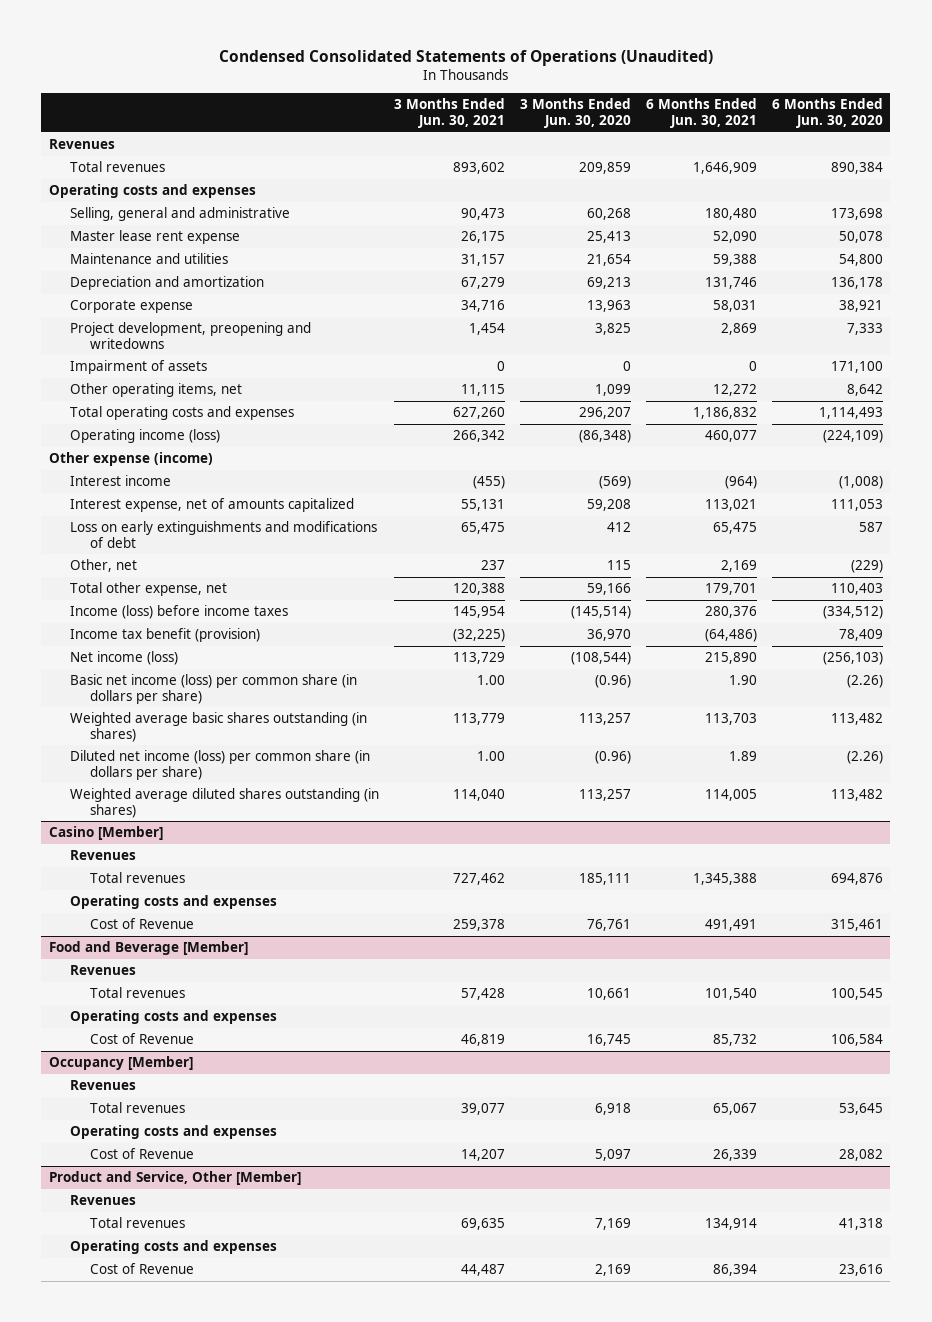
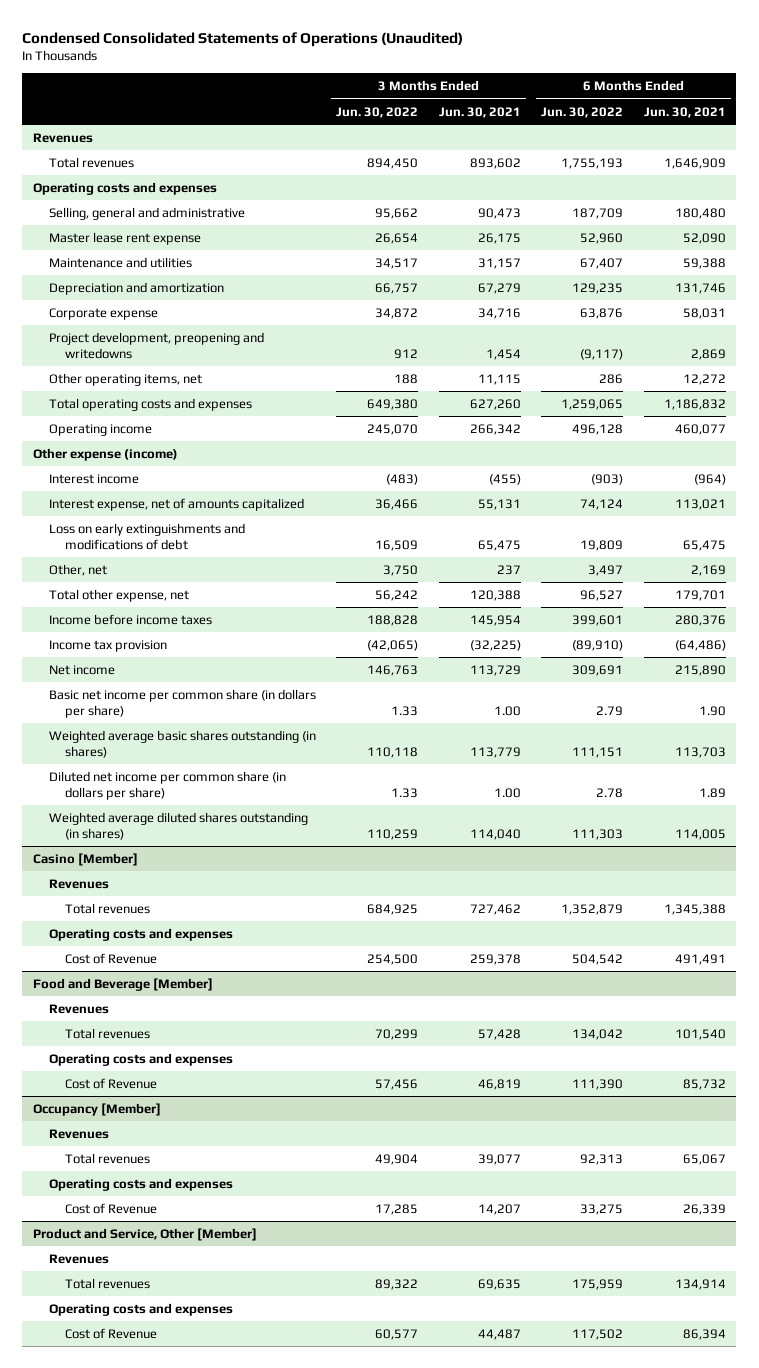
[519,98,631,128] 3 Months Ended Jun. 30, 2020 -> none
[771,98,883,128] 6 Months Ended Jun. 30, 2020 -> none
none -> [336,106,419,118] Jun. 30, 2022
none -> [541,106,624,118] Jun. 30, 2022
[69,360,207,375] Impairment of assets -> none
[69,429,220,444] Operating income (loss) -> [48,423,152,436] Operating income
[69,605,288,620] Income (loss) before income taxes -> [48,613,212,625] Income before income taxes
[69,628,260,643] Income tax benefit (provision) -> [48,639,167,652] Income tax provision
[69,651,178,666] Net income (loss) -> [48,664,115,675] Net income
[69,674,357,704] Basic net income (loss) per common share (in dollars per share) -> [48,688,316,718] Basic net income per common share (in dollars per share)
[69,750,370,780] Diluted net income (loss) per common share (in dollars per share) -> [48,770,286,800] Diluted net income per common share (in dollars per share)

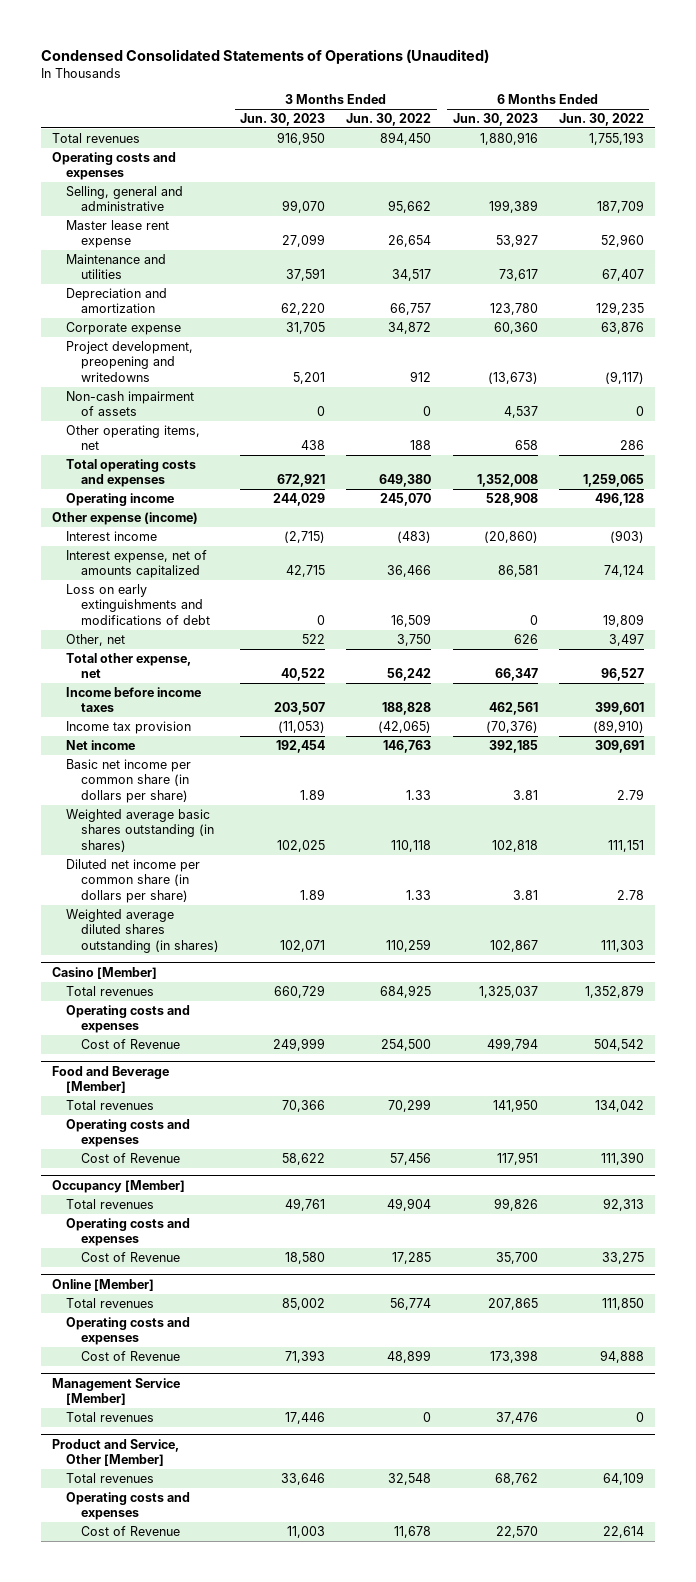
[438,106,521,118] Jun. 30, 2021 -> none
[644,106,727,118] Jun. 30, 2021 -> none
none -> [239,113,325,127] Jun. 30, 2023
none -> [452,113,538,127] Jun. 30, 2023
[32,132,93,143] Revenues -> none
none -> [66,391,195,417] Non-cash impairment of assets
[48,878,109,889] Revenues -> none
[48,1003,109,1014] Revenues -> none
[48,1128,109,1139] Revenues -> none
none -> [51,1278,154,1291] Online [Member]
none -> [66,1298,155,1309] Total revenues
none -> [66,1317,191,1346] Operating costs and expenses
none -> [80,1351,180,1362] Cost of Revenue
none -> [51,1377,180,1406] Management Service [Member]
none -> [66,1412,155,1423] Total revenues
[48,1253,109,1264] Revenues -> none
[375,1278,419,1290] 89,322 -> [388,1473,432,1486] 32,548
[572,1278,624,1290] 175,959 -> [602,1472,644,1486] 64,109
[375,1328,419,1340] 60,577 -> [394,1526,432,1539] 11,678
[572,1328,624,1340] 117,502 -> [602,1526,644,1539] 22,614

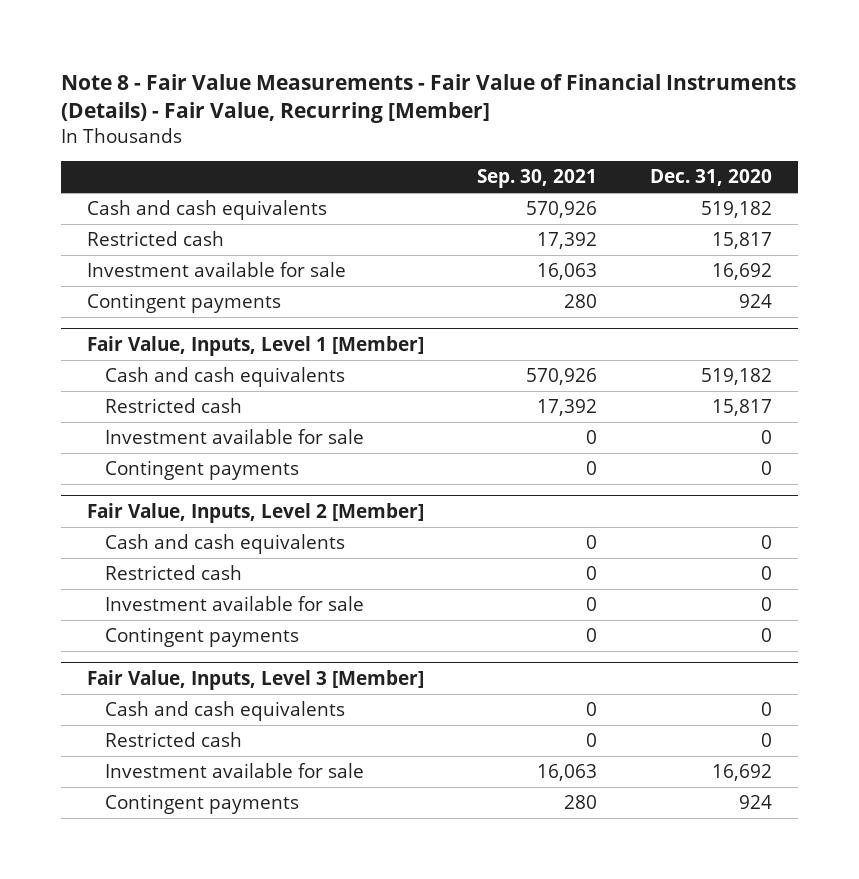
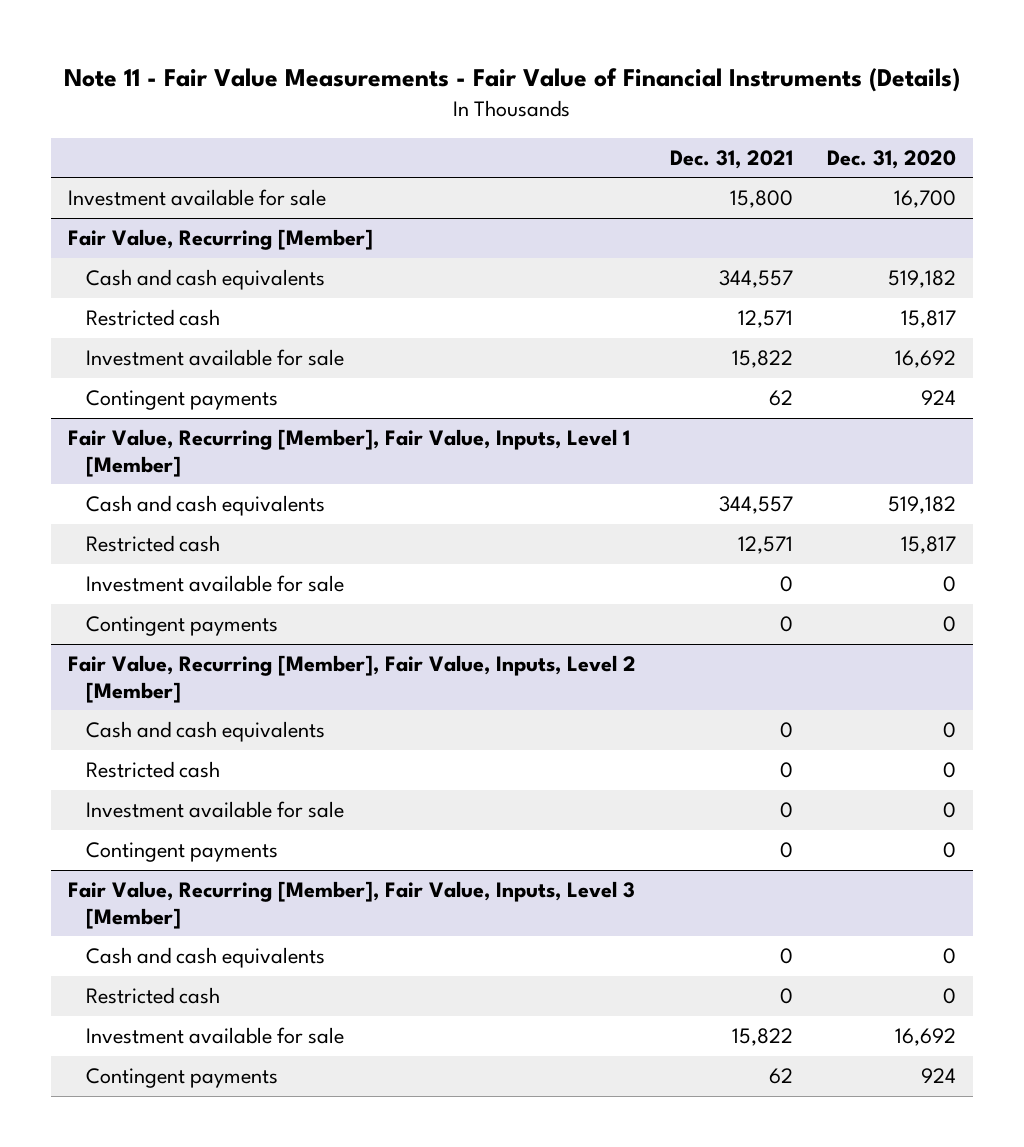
[61,73,797,124] Note 8 - Fair Value Measurements - Fair Value of Financial Instruments (Details) - Fair Value, Recurring [Member] -> [64,67,961,92] Note 11 - Fair Value Measurements - Fair Value of Financial Instruments (Details)
[477,169,598,189] Sep. 30, 2021 -> none
none -> [670,150,794,170] Dec. 31, 2021
none -> [68,189,327,207] Investment available for sale
none -> [68,229,374,251] Fair Value, Recurring [Member]
[87,335,425,356] Fair Value, Inputs, Level 1 [Member] -> [68,429,631,477] Fair Value, Recurring [Member], Fair Value, Inputs, Level 1 [Member]
[87,502,425,523] Fair Value, Inputs, Level 2 [Member] -> [68,655,637,703] Fair Value, Recurring [Member], Fair Value, Inputs, Level 2 [Member]
[87,669,425,690] Fair Value, Inputs, Level 3 [Member] -> [68,881,636,929] Fair Value, Recurring [Member], Fair Value, Inputs, Level 3 [Member]

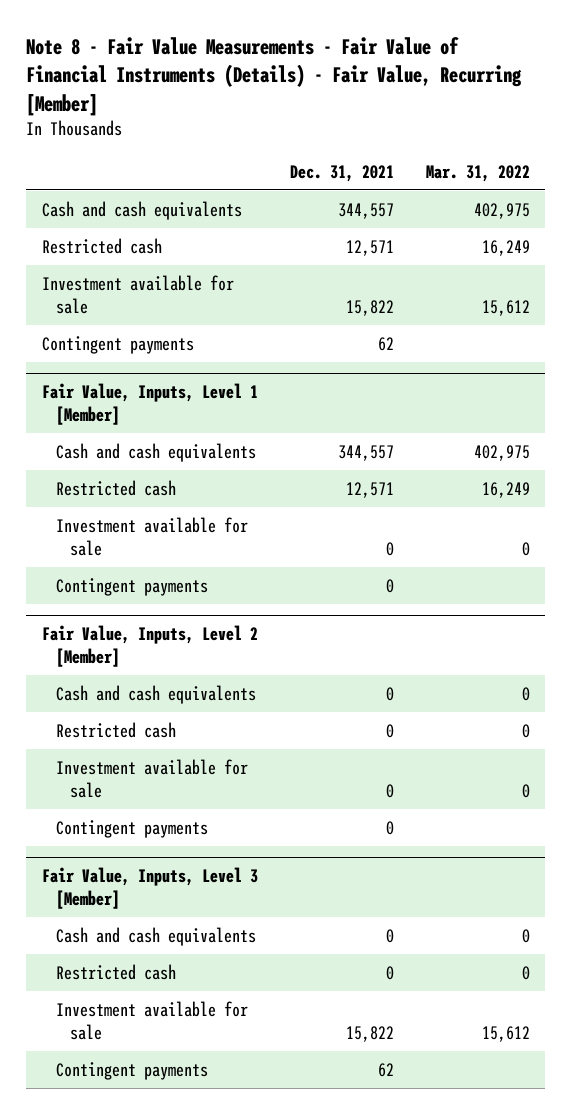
[64,67,961,92] Note 11 - Fair Value Measurements - Fair Value of Financial Instruments (Details) -> [26,37,523,116] Note 8 - Fair Value Measurements - Fair Value of Financial Instruments (Details) - Fair Value, Recurring [Member]
[826,150,956,170] Dec. 31, 2020 -> none
none -> [425,164,530,182] Mar. 31, 2022
[68,189,327,207] Investment available for sale -> none
[68,229,374,251] Fair Value, Recurring [Member] -> none
[68,429,631,477] Fair Value, Recurring [Member], Fair Value, Inputs, Level 1 [Member] -> [42,383,259,426] Fair Value, Inputs, Level 1 [Member]
[68,655,637,703] Fair Value, Recurring [Member], Fair Value, Inputs, Level 2 [Member] -> [42,625,259,668] Fair Value, Inputs, Level 2 [Member]
[68,881,636,929] Fair Value, Recurring [Member], Fair Value, Inputs, Level 3 [Member] -> [42,867,259,910] Fair Value, Inputs, Level 3 [Member]

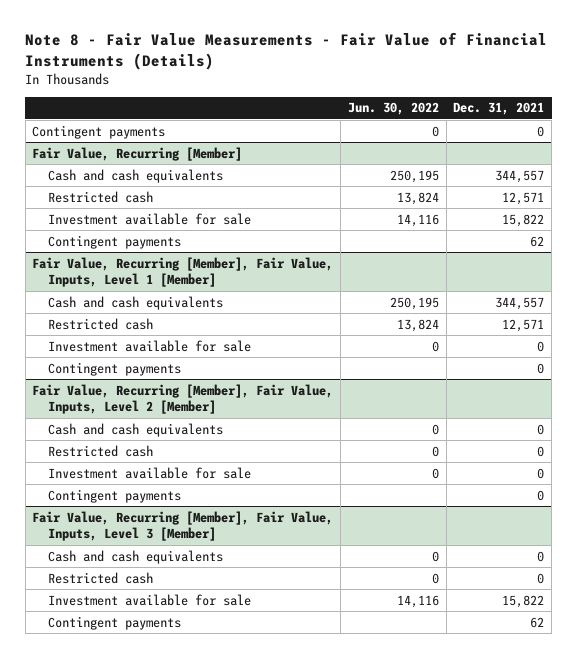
[26,37,523,116] Note 8 - Fair Value Measurements - Fair Value of Financial Instruments (Details) - Fair Value, Recurring [Member] -> [25,32,548,70] Note 8 - Fair Value Measurements - Fair Value of Financial Instruments (Details)
[425,164,530,182] Mar. 31, 2022 -> none
none -> [347,102,439,116] Jun. 30, 2022
none -> [32,124,166,139] Contingent payments
none -> [32,146,243,161] Fair Value, Recurring [Member]
[42,383,259,426] Fair Value, Inputs, Level 1 [Member] -> [32,256,334,288] Fair Value, Recurring [Member], Fair Value, Inputs, Level 1 [Member]
[42,625,259,668] Fair Value, Inputs, Level 2 [Member] -> [32,383,334,415] Fair Value, Recurring [Member], Fair Value, Inputs, Level 2 [Member]
[42,867,259,910] Fair Value, Inputs, Level 3 [Member] -> [32,510,334,542] Fair Value, Recurring [Member], Fair Value, Inputs, Level 3 [Member]

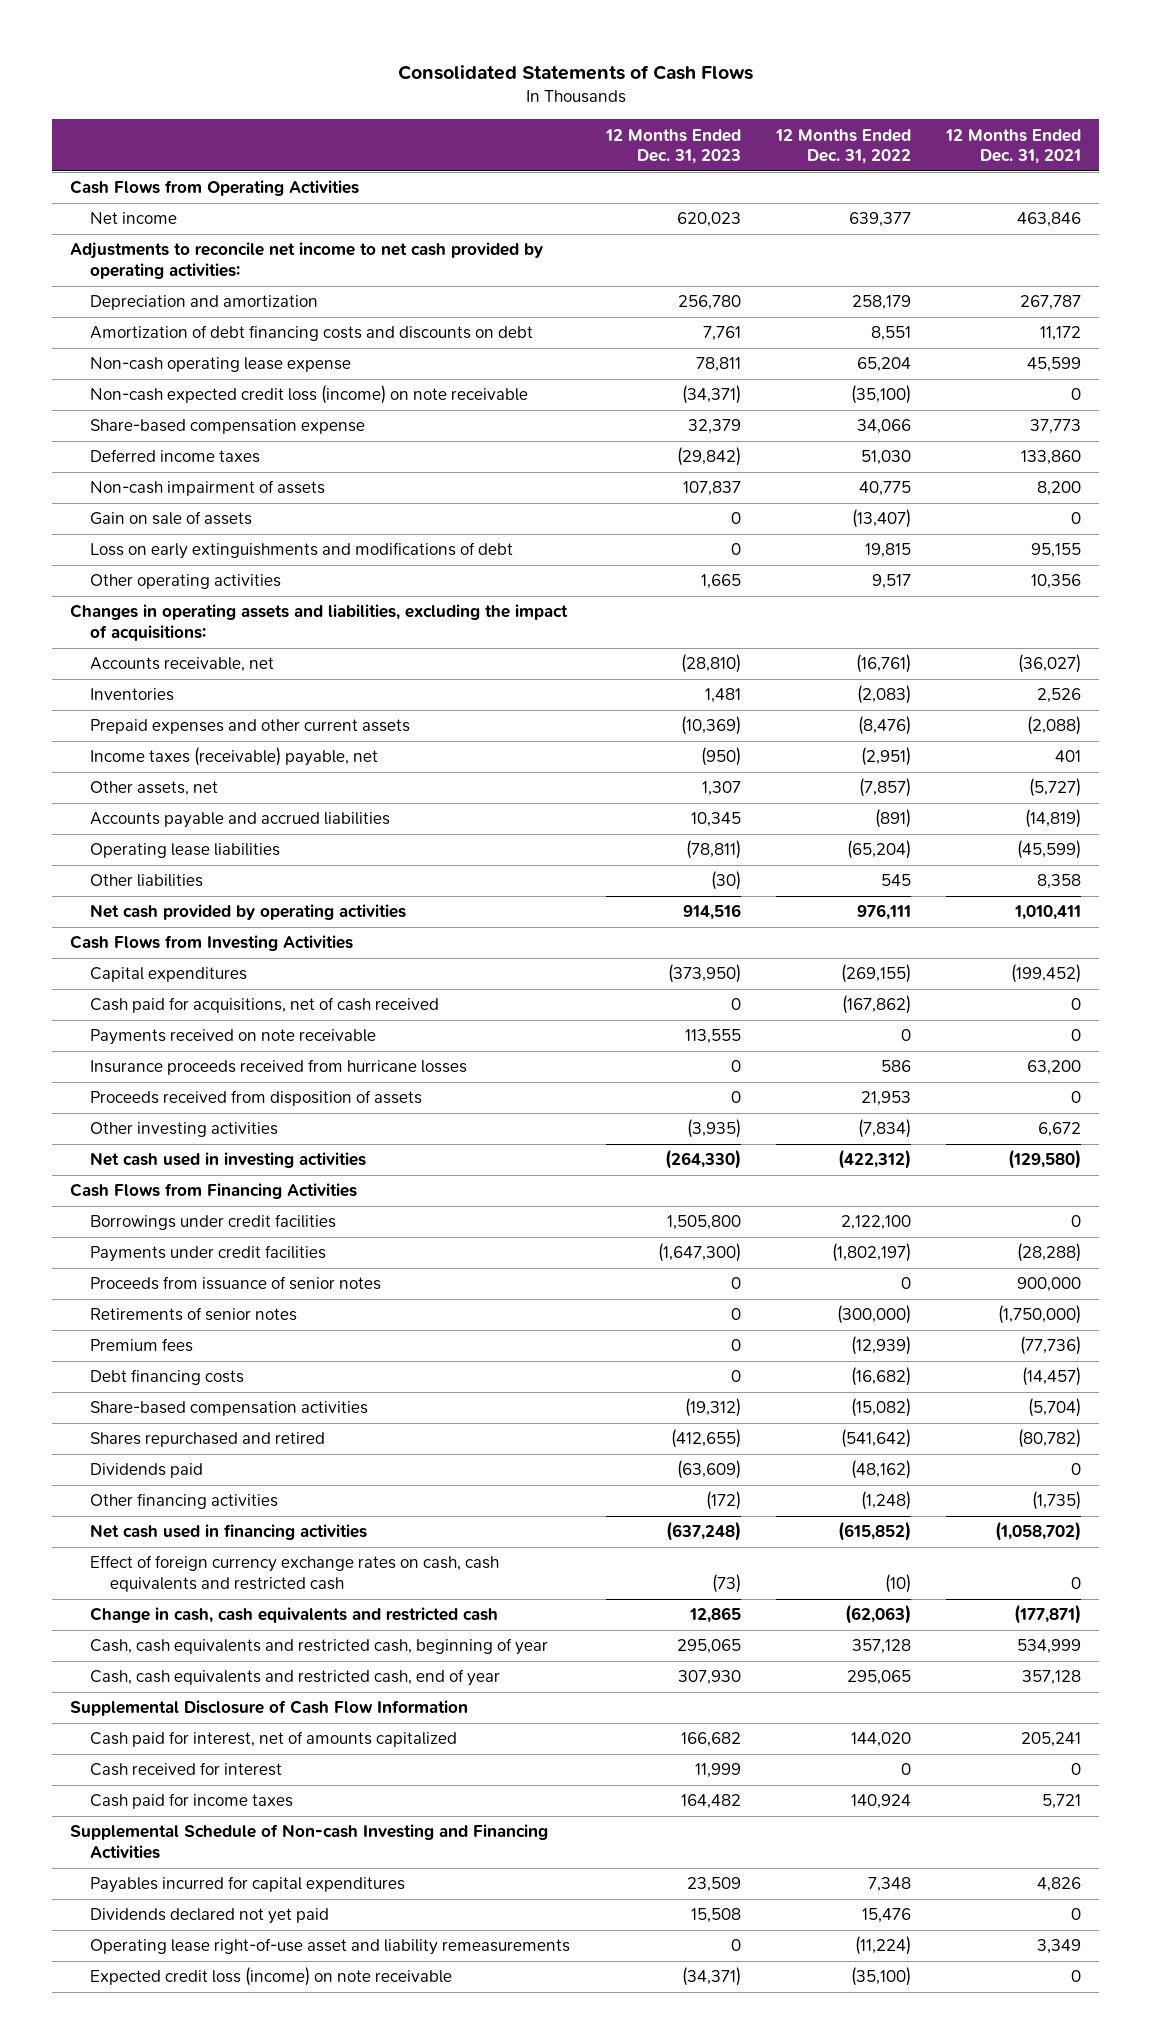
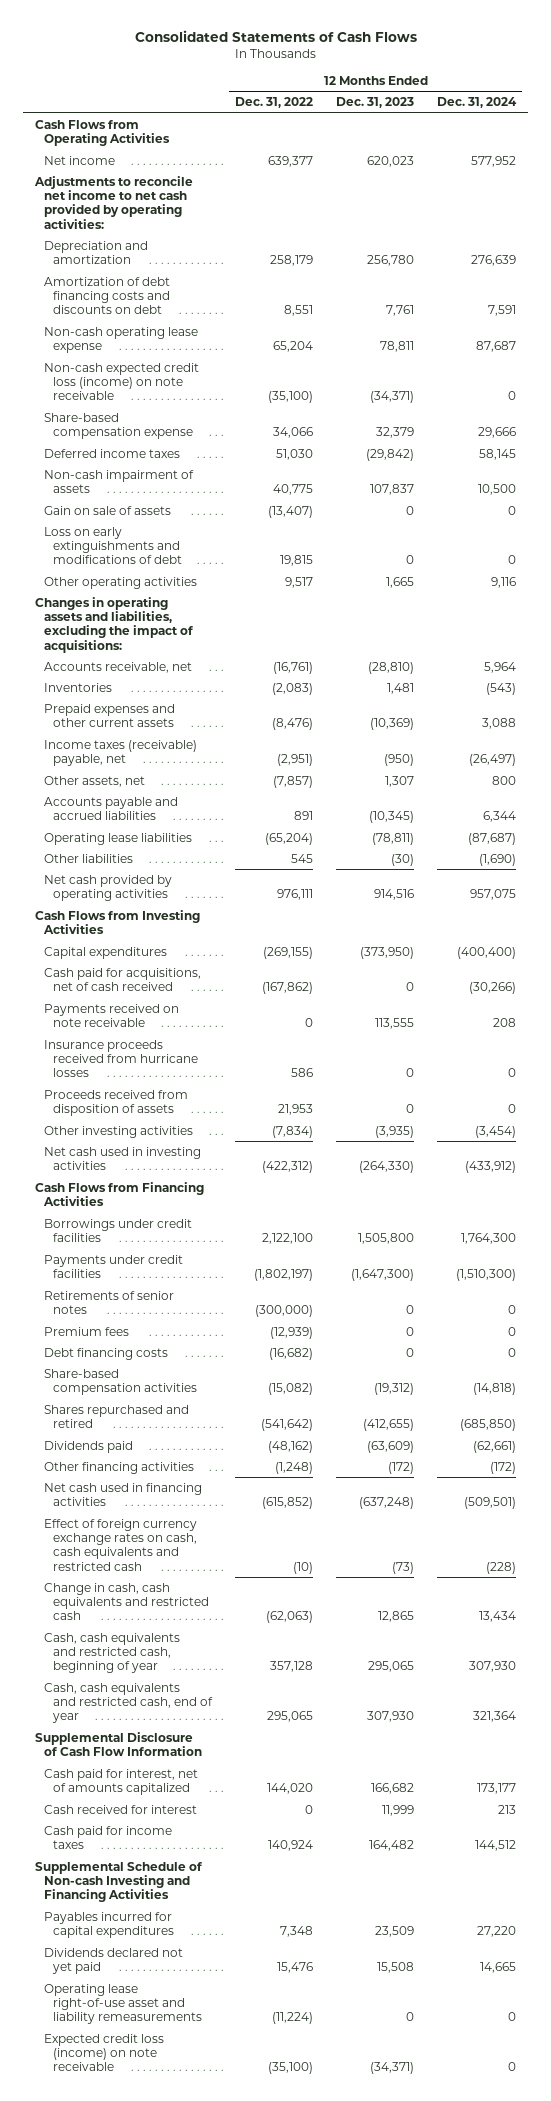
[945,128,1082,165] 12 Months Ended Dec. 31, 2021 -> none
none -> [437,97,518,109] Dec. 31, 2024
[690,812,741,828] 10,345 -> [369,811,415,824] (10,345)
[874,809,911,829] (891) -> [294,811,314,821] 891
[90,1276,382,1291] Proceeds from issuance of senior notes -> none

